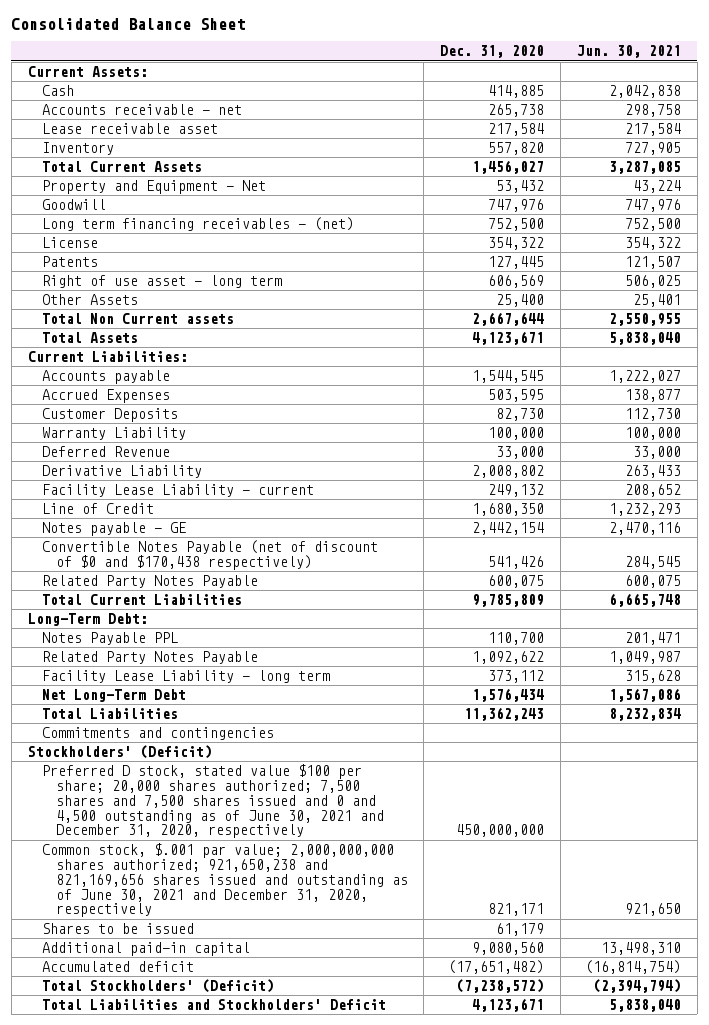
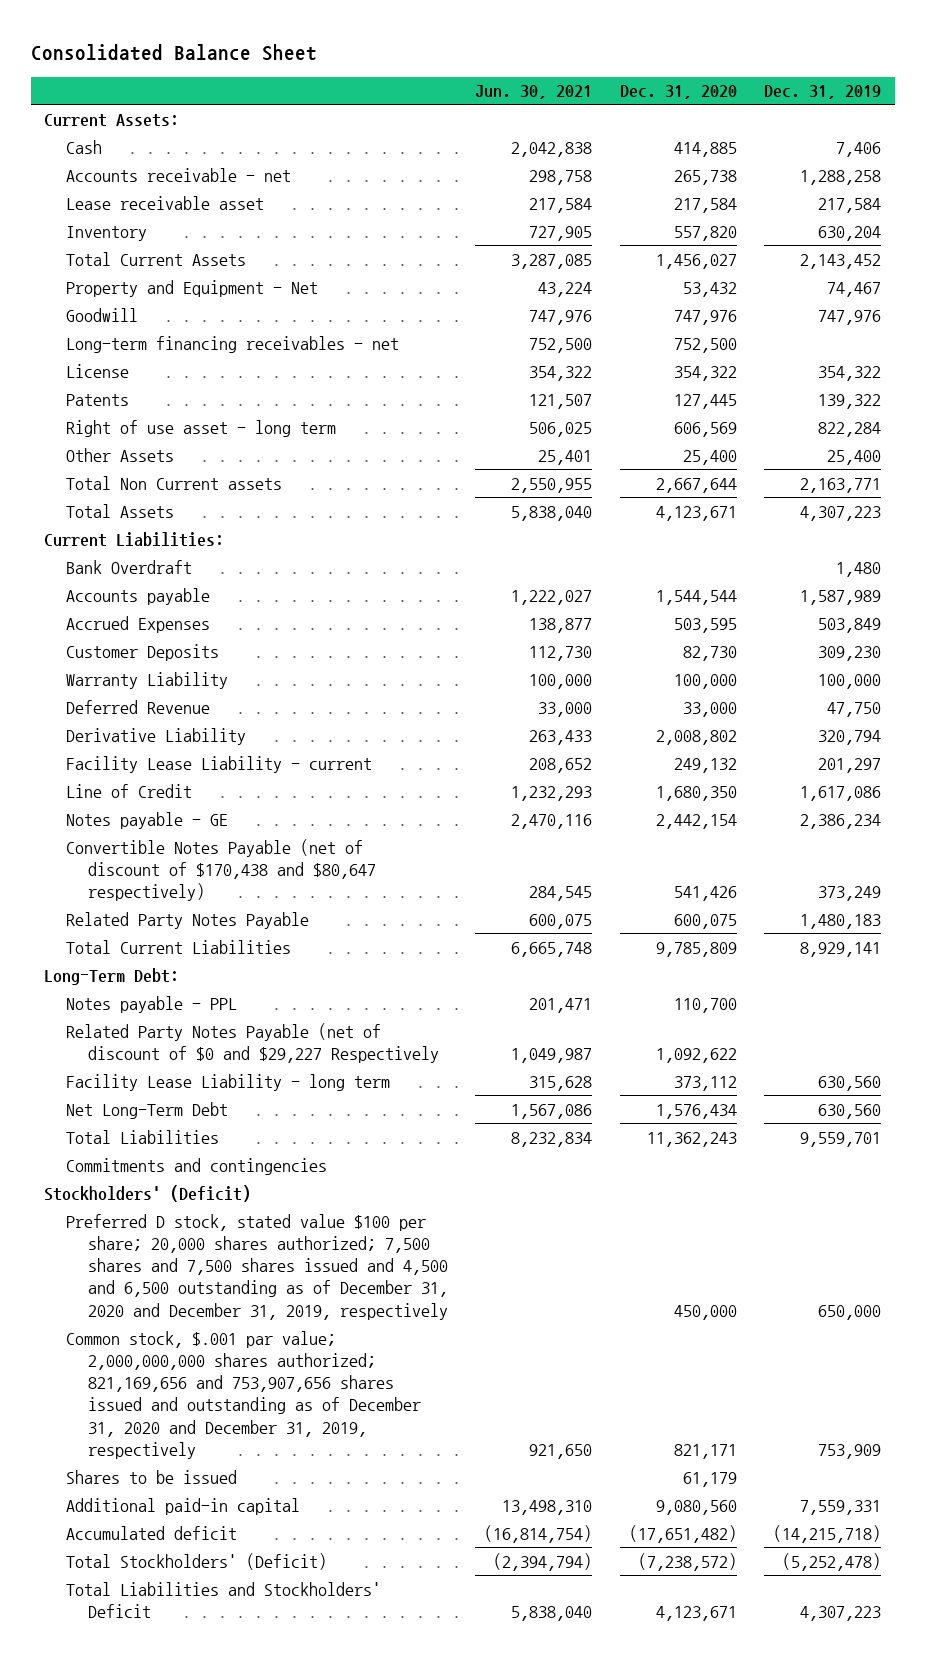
none -> [764,85,882,100] Dec. 31, 2019
[41,217,354,232] Long term financing receivables - (net) -> [66,335,400,353] Long-term financing receivables - net
none -> [66,559,193,574] Bank Overdraft
[472,370,545,384] 1,544,545 -> [655,589,737,605] 1,544,544
[41,540,378,570] Convertible Notes Payable (net of discount of $0 and $170,438 respectively) -> [66,838,376,902] Convertible Notes Payable (net of discount of $170,438 and $80,647 respectively)
[41,632,178,646] Notes Payable PPL -> [66,995,238,1013] Notes payable - PPL
[41,651,258,665] Related Party Notes Payable -> [66,1022,439,1063] Related Party Notes Payable (net of discount of $0 and $29,227 Respectively
[41,764,384,839] Preferred D stock, stated value $100 per share; 20,000 shares authorized; 7,500 shares and 7,500 shares issued and 0 and 4,500 outstanding as of June 30, 2021 and December 31, 2020, respectively -> [66,1213,448,1320] Preferred D stock, stated value $100 per share; 20,000 shares authorized; 7,500 shares and 7,500 shares issued and 4,500 and 6,500 outstanding as of December 31, 2020 and December 31, 2019, respectively
[456,824,545,838] 450,000,000 -> [673,1304,737,1320] 450,000
[41,843,408,918] Common stock, $.001 par value; 2,000,000,000 shares authorized; 921,650,238 and 821,169,656 shares issued and outstanding as of June 30, 2021 and December 31, 2020, respectively -> [66,1330,421,1459] Common stock, $.001 par value; 2,000,000,000 shares authorized; 821,169,656 and 753,907,656 shares issued and outstanding as of December 31, 2020 and December 31, 2019, respectively

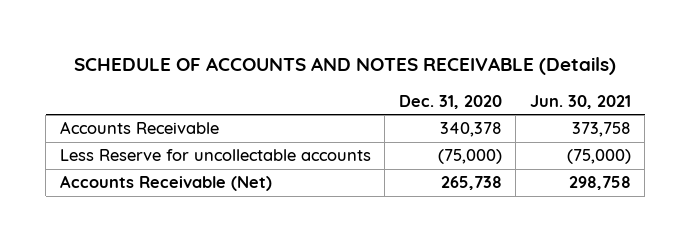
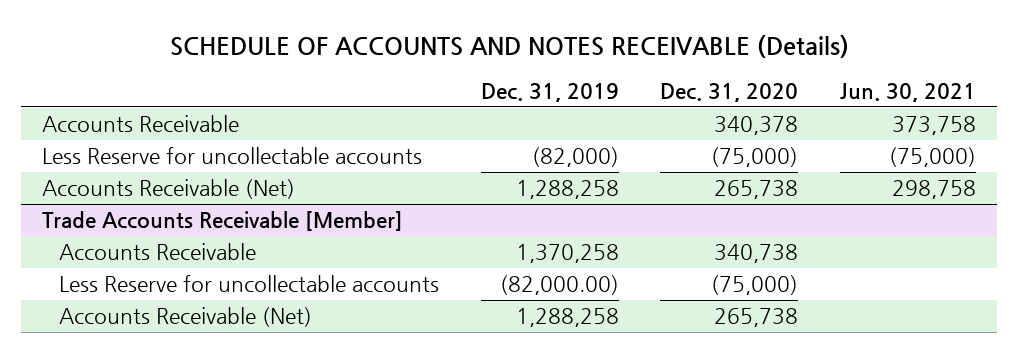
none -> [480,83,619,103] Dec. 31, 2019
none -> [41,211,403,232] Trade Accounts Receivable [Member]
none -> [58,243,256,261] Accounts Receivable
none -> [58,275,439,293] Less Reserve for uncollectable accounts
none -> [58,307,312,328] Accounts Receivable (Net)

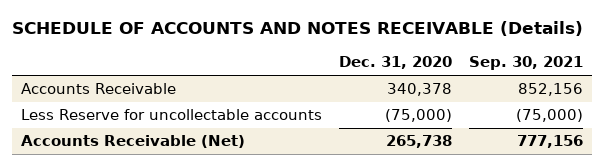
[480,83,619,103] Dec. 31, 2019 -> none
[840,83,977,103] Jun. 30, 2021 -> none
none -> [469,56,584,71] Sep. 30, 2021
[41,211,403,232] Trade Accounts Receivable [Member] -> none
[58,243,256,261] Accounts Receivable -> none
[58,275,439,293] Less Reserve for uncollectable accounts -> none
[58,307,312,328] Accounts Receivable (Net) -> none

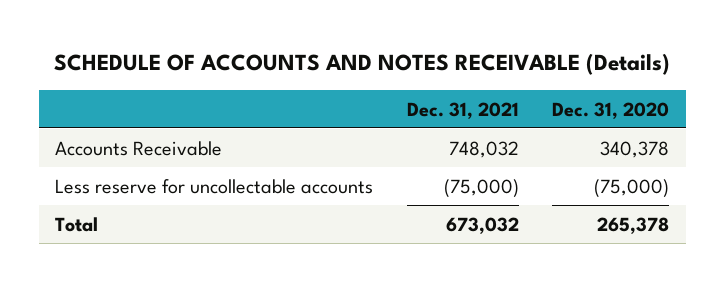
[469,56,584,71] Sep. 30, 2021 -> none
none -> [406,101,519,119] Dec. 31, 2021
[20,135,245,149] Accounts Receivable (Net) -> none
[20,109,322,121] Less Reserve for uncollectable accounts -> [55,178,374,194] Less reserve for uncollectable accounts
none -> [55,216,99,232] Total

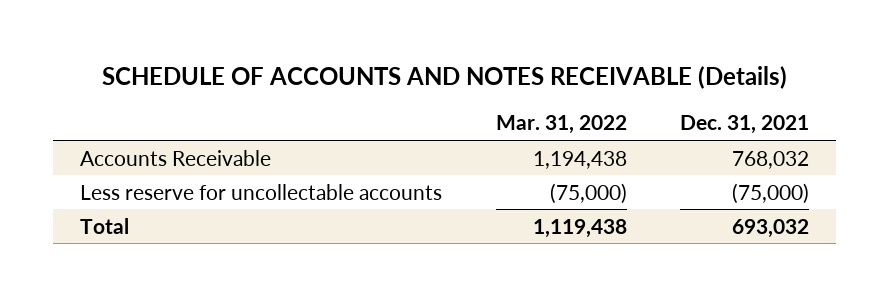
[552,101,670,119] Dec. 31, 2020 -> none
none -> [495,115,627,135] Mar. 31, 2022
[448,140,519,158] 748,032 -> [732,150,810,169] 768,032
[445,216,519,234] 673,032 -> [732,218,810,238] 693,032

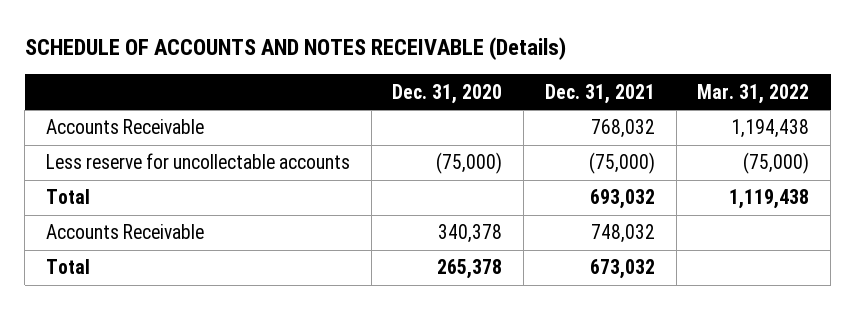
none -> [392,83,503,104] Dec. 31, 2020
none -> [45,224,204,240] Accounts Receivable
none -> [45,259,90,275] Total

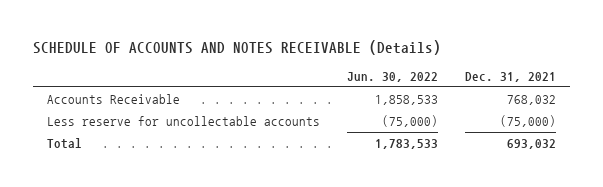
[392,83,503,104] Dec. 31, 2020 -> none
[697,83,810,104] Mar. 31, 2022 -> none
none -> [346,71,438,82] Jun. 30, 2022
[45,224,204,240] Accounts Receivable -> none
[45,259,90,275] Total -> none

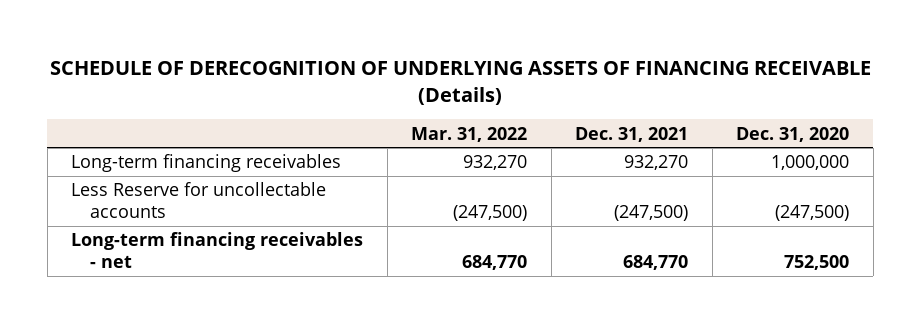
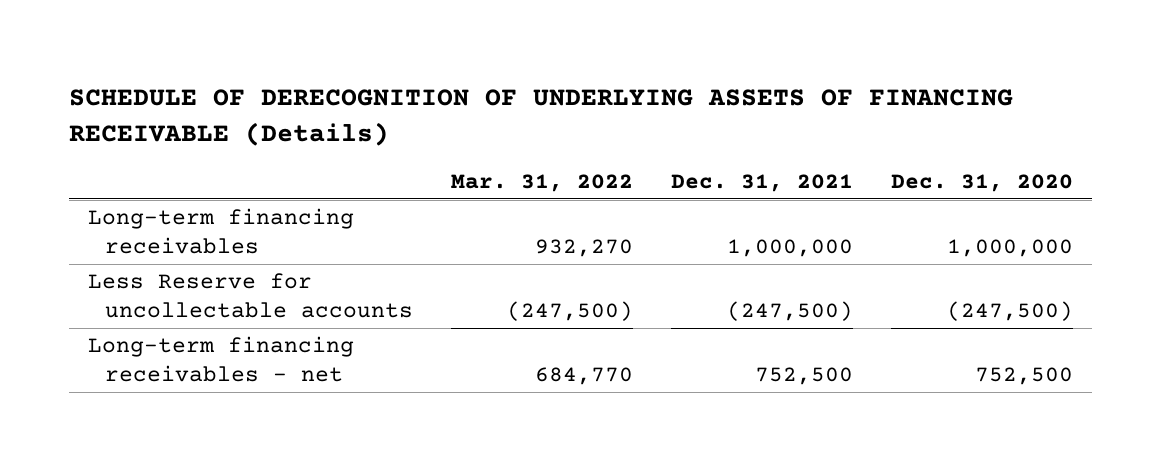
[624,155,689,171] 932,270 -> [726,239,853,258] 1,000,000
[623,254,689,270] 684,770 -> [754,367,853,386] 752,500

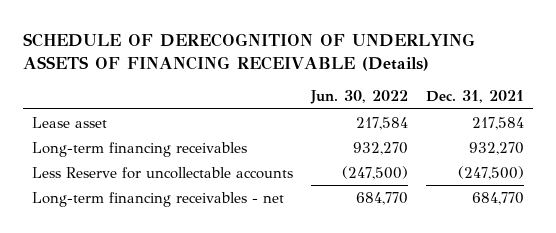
[451,173,634,192] Mar. 31, 2022 -> none
[890,173,1073,192] Dec. 31, 2020 -> none
none -> [309,90,408,105] Jun. 30, 2022
none -> [32,116,108,128] Lease asset
[726,239,853,258] 1,000,000 -> [468,141,524,155] 932,270
[754,367,853,386] 752,500 -> [471,191,524,205] 684,770

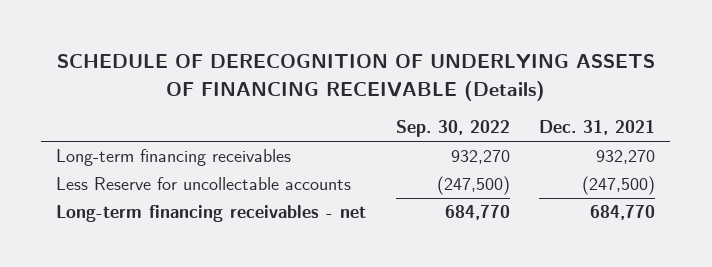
[309,90,408,105] Jun. 30, 2022 -> none
none -> [395,120,510,138] Sep. 30, 2022
[32,116,108,128] Lease asset -> none

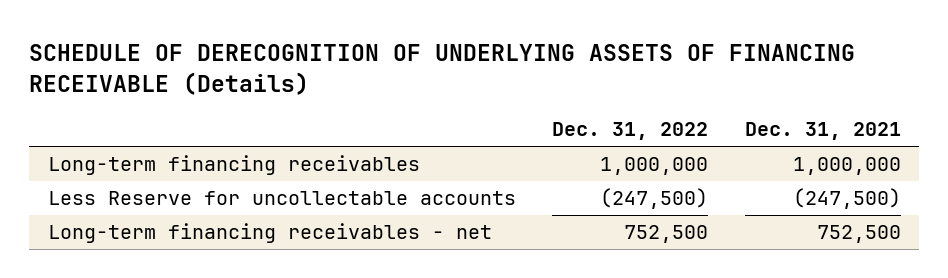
[395,120,510,138] Sep. 30, 2022 -> none
none -> [552,122,709,141] Dec. 31, 2022
[596,150,656,165] 932,270 -> [792,157,901,176] 1,000,000
[590,205,656,221] 684,770 -> [816,225,901,244] 752,500

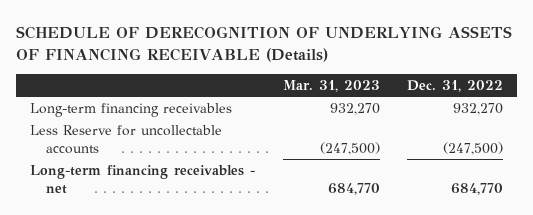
[744,122,901,141] Dec. 31, 2021 -> none
none -> [282,79,380,92] Mar. 31, 2023
[600,157,709,176] 1,000,000 -> [453,103,504,116] 932,270
[624,225,709,244] 752,500 -> [451,182,504,195] 684,770

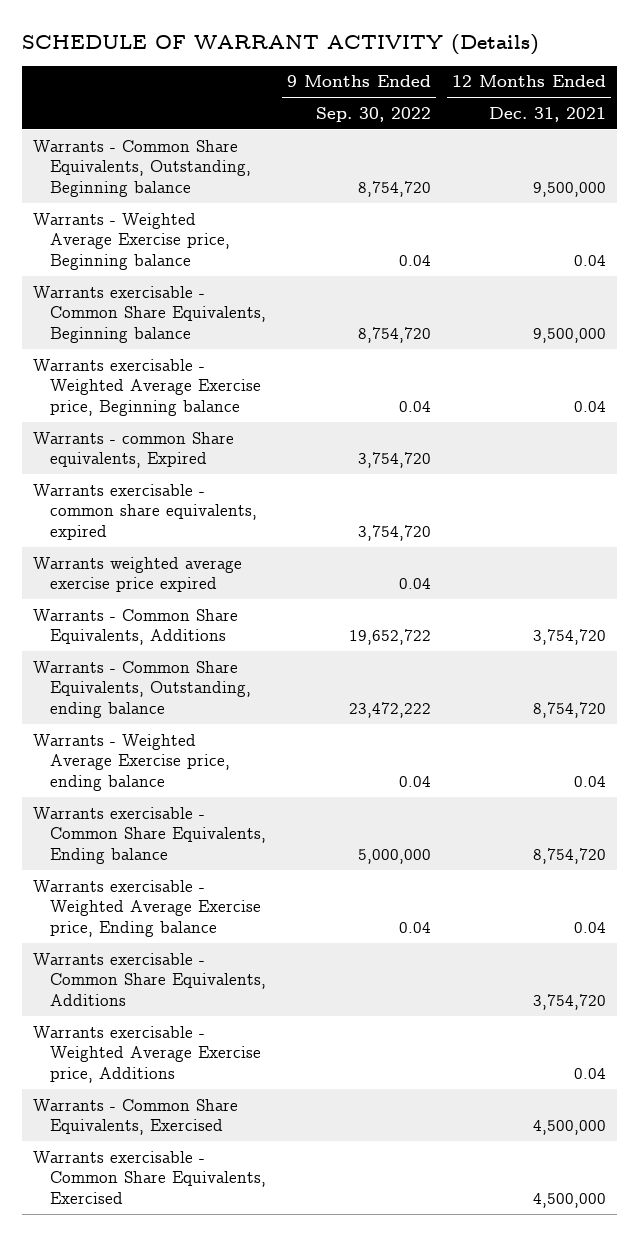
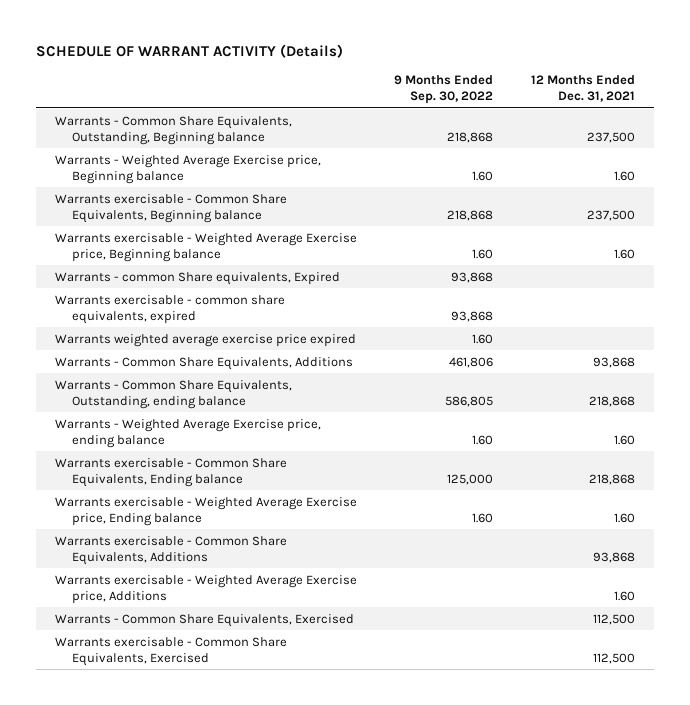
[358,181,432,198] 8,754,720 -> [447,131,494,143] 218,868
[533,182,607,198] 9,500,000 -> [587,131,636,143] 237,500
[399,255,432,267] 0.04 -> [472,170,494,181] 1.60
[574,255,607,267] 0.04 -> [614,170,636,181] 1.60
[358,327,432,344] 8,754,720 -> [447,209,494,221] 218,868
[533,328,607,344] 9,500,000 -> [587,209,636,221] 237,500
[399,401,432,413] 0.04 -> [472,248,494,259] 1.60
[574,401,607,413] 0.04 -> [614,248,636,259] 1.60
[358,452,432,469] 3,754,720 -> [451,271,494,283] 93,868
[358,525,432,542] 3,754,720 -> [451,310,494,322] 93,868
[399,578,432,590] 0.04 -> [472,333,494,344] 1.60
[349,629,432,646] 19,652,722 -> [449,356,494,368] 461,806
[533,629,607,646] 3,754,720 -> [593,356,636,368] 93,868
[349,702,432,719] 23,472,222 -> [445,395,494,407] 586,805
[533,702,607,719] 8,754,720 -> [589,395,636,407] 218,868
[399,776,432,788] 0.04 -> [472,434,494,445] 1.60
[574,776,607,788] 0.04 -> [614,434,636,445] 1.60
[358,849,432,865] 5,000,000 -> [447,473,494,485] 125,000
[533,848,607,865] 8,754,720 -> [589,473,636,485] 218,868
[399,922,432,934] 0.04 -> [472,512,494,523] 1.60
[574,922,607,934] 0.04 -> [614,512,636,523] 1.60
[533,994,607,1011] 3,754,720 -> [593,551,636,563] 93,868
[574,1068,607,1080] 0.04 -> [614,590,636,601] 1.60
[533,1120,607,1136] 4,500,000 -> [593,613,636,625] 112,500
[533,1193,607,1209] 4,500,000 -> [593,652,636,664] 112,500

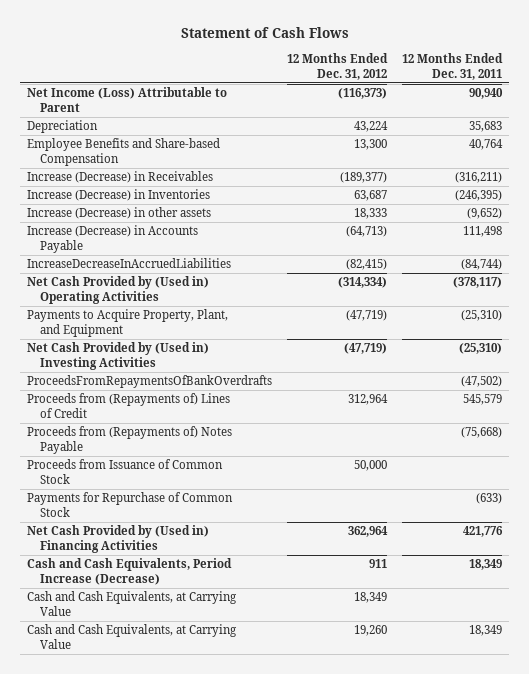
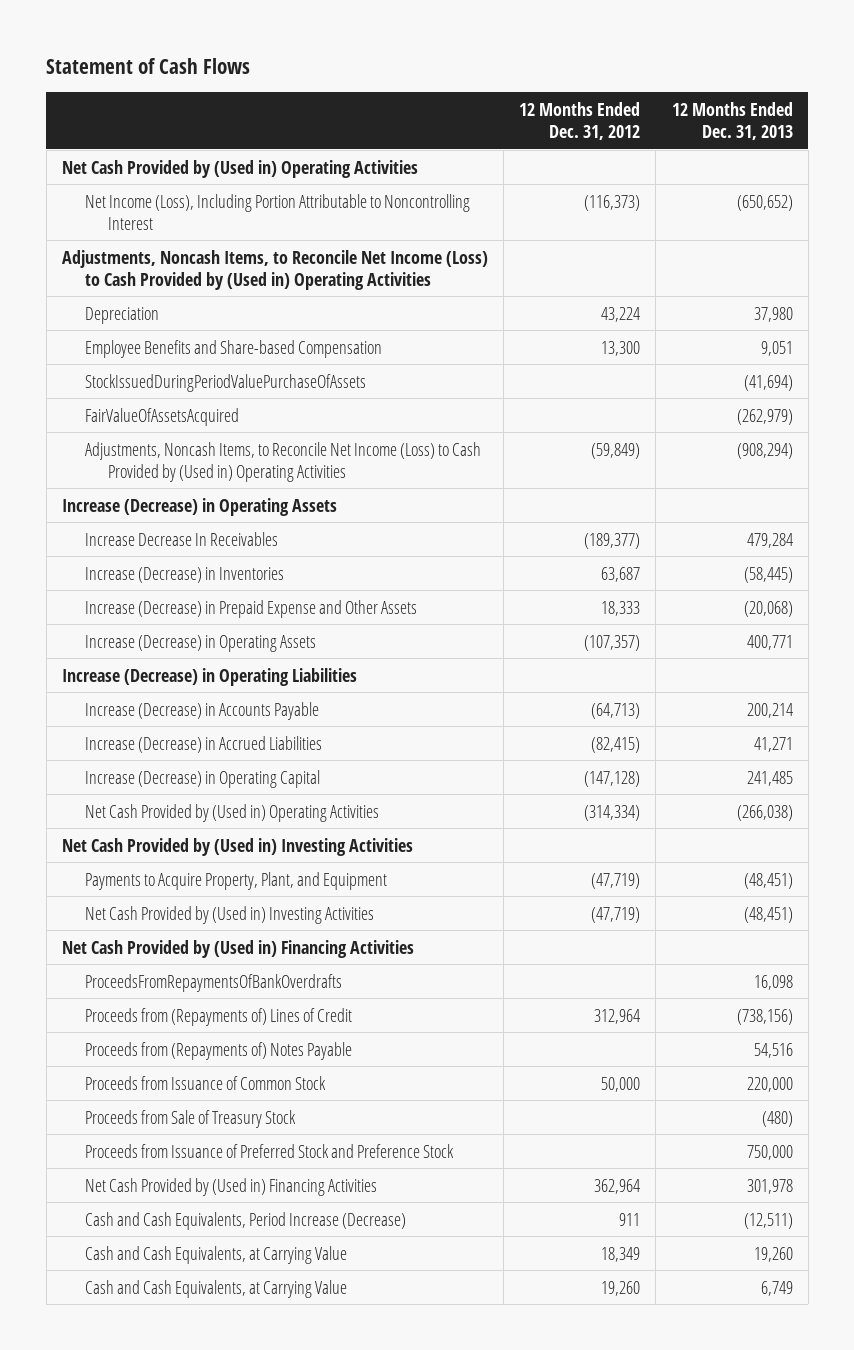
[401,53,503,80] 12 Months Ended Dec. 31, 2011 -> none
none -> [671,101,793,140] 12 Months Ended Dec. 31, 2013
none -> [61,159,418,178] Net Cash Provided by (Used in) Operating Activities
[27,87,228,112] Net Income (Loss) Attributable to Parent -> [84,193,470,230] Net Income (Loss), Including Portion Attributable to Noncontrolling Interest
none -> [61,249,488,290] Adjustments, Noncash Items, to Reconcile Net Income (Loss) to Cash Provided by (Used in) Operating Activities
none -> [84,373,366,392] StockIssuedDuringPeriodValuePurchaseOfAssets
none -> [84,407,239,426] FairValueOfAssetsAcquired
none -> [84,441,481,482] Adjustments, Noncash Items, to Reconcile Net Income (Loss) to Cash Provided by (Used in) Operating Activities
none -> [61,497,337,516] Increase (Decrease) in Operating Assets
[27,171,214,184] Increase (Decrease) in Receivables -> [84,531,278,546] Increase Decrease In Receivables
[27,207,212,220] Increase (Decrease) in other assets -> [84,599,417,618] Increase (Decrease) in Prepaid Expense and Other Assets
none -> [84,634,316,652] Increase (Decrease) in Operating Assets
none -> [61,667,357,686] Increase (Decrease) in Operating Liabilities
[27,258,232,269] IncreaseDecreaseInAccruedLiabilities -> [84,735,322,753] Increase (Decrease) in Accrued Liabilities
none -> [84,769,320,788] Increase (Decrease) in Operating Capital
none -> [61,837,413,856] Net Cash Provided by (Used in) Investing Activities
none -> [61,939,414,958] Net Cash Provided by (Used in) Financing Activities
[27,492,234,517] Payments for Repurchase of Common Stock -> none
none -> [84,1109,296,1128] Proceeds from Sale of Treasury Stock
none -> [84,1143,454,1158] Proceeds from Issuance of Preferred Stock and Preference Stock

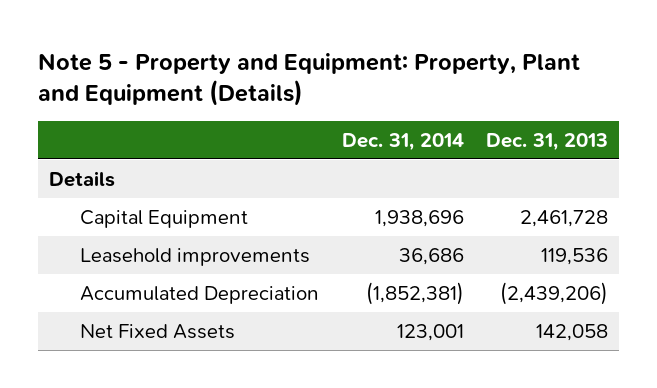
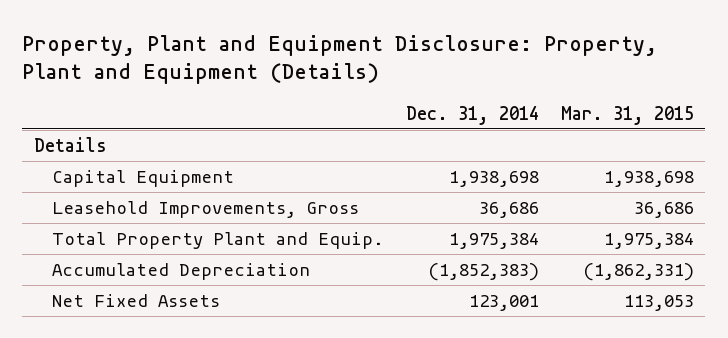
[38,52,581,107] Note 5 - Property and Equipment: Property, Plant and Equipment (Details) -> [22,34,658,85] Property, Plant and Equipment Disclosure: Property, Plant and Equipment (Details)
[486,133,609,152] Dec. 31, 2013 -> none
none -> [561,105,695,125] Mar. 31, 2015
[374,209,464,227] 1,938,696 -> [449,170,540,187] 1,938,698
[80,247,311,266] Leasehold improvements -> [51,200,359,218] Leasehold Improvements, Gross
none -> [51,231,384,249] Total Property Plant and Equip.
[365,281,464,305] (1,852,381) -> [428,262,540,281] (1,852,383)

